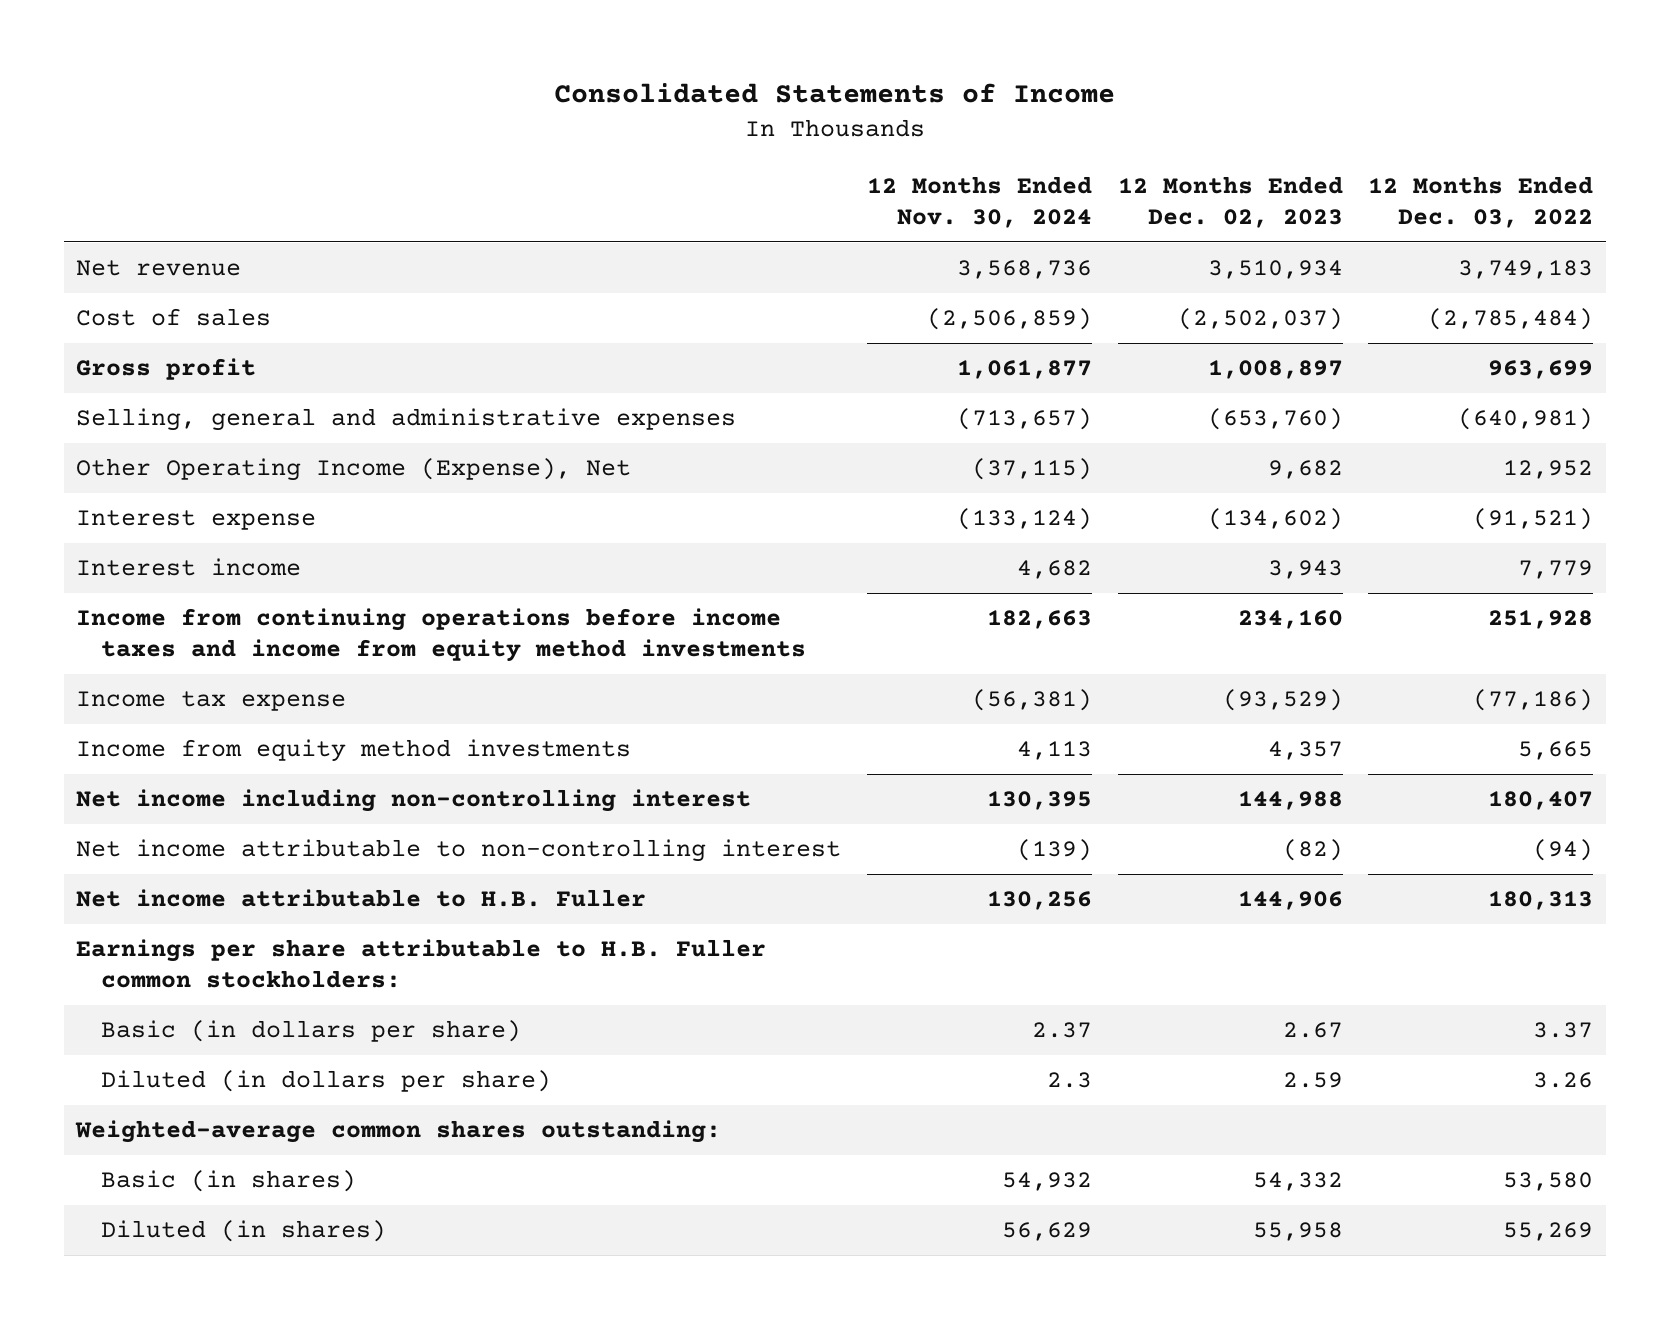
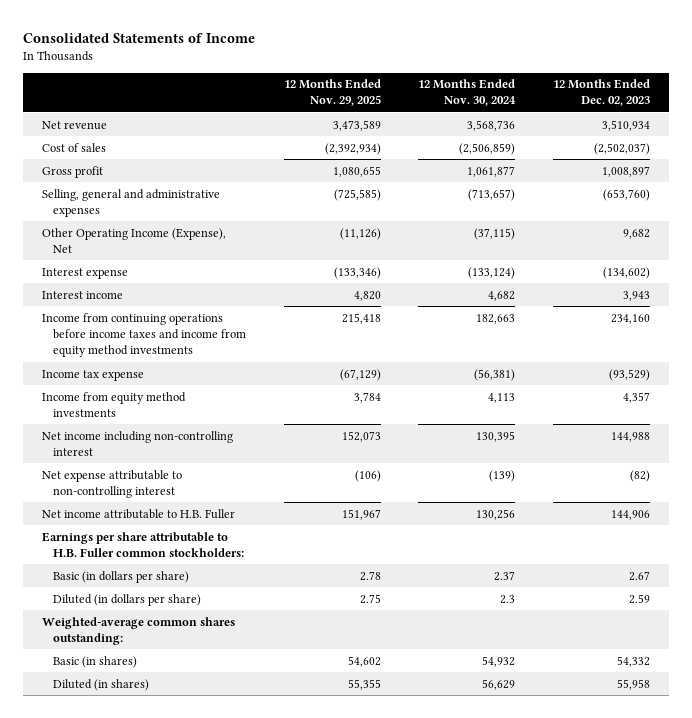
[1368,176,1594,229] 12 Months Ended Dec. 03, 2022 -> none
none -> [283,79,381,107] 12 Months Ended Nov. 29, 2025
[76,839,842,863] Net income attributable to non-controlling interest -> [41,469,182,498] Net expense attributable to non-controlling interest

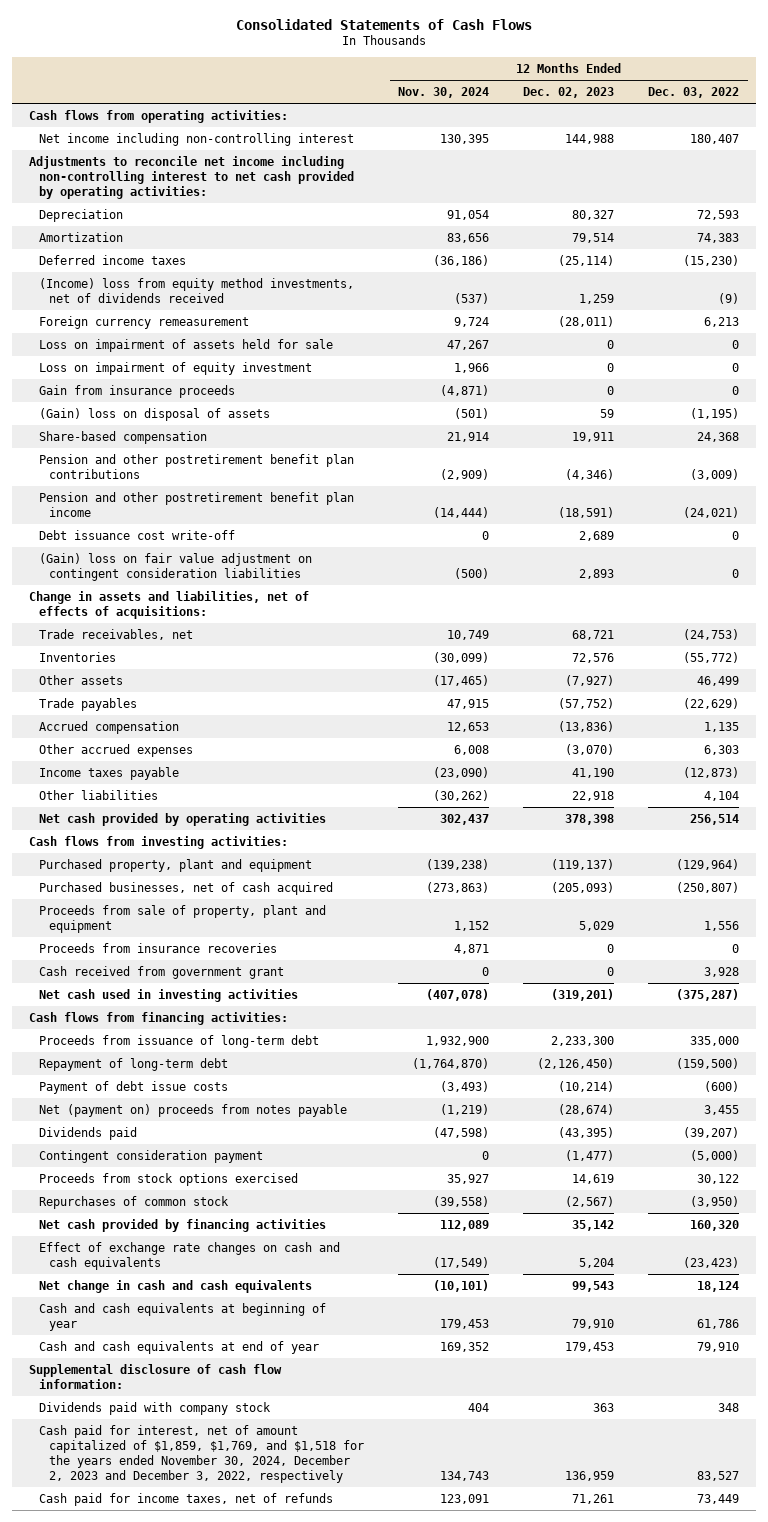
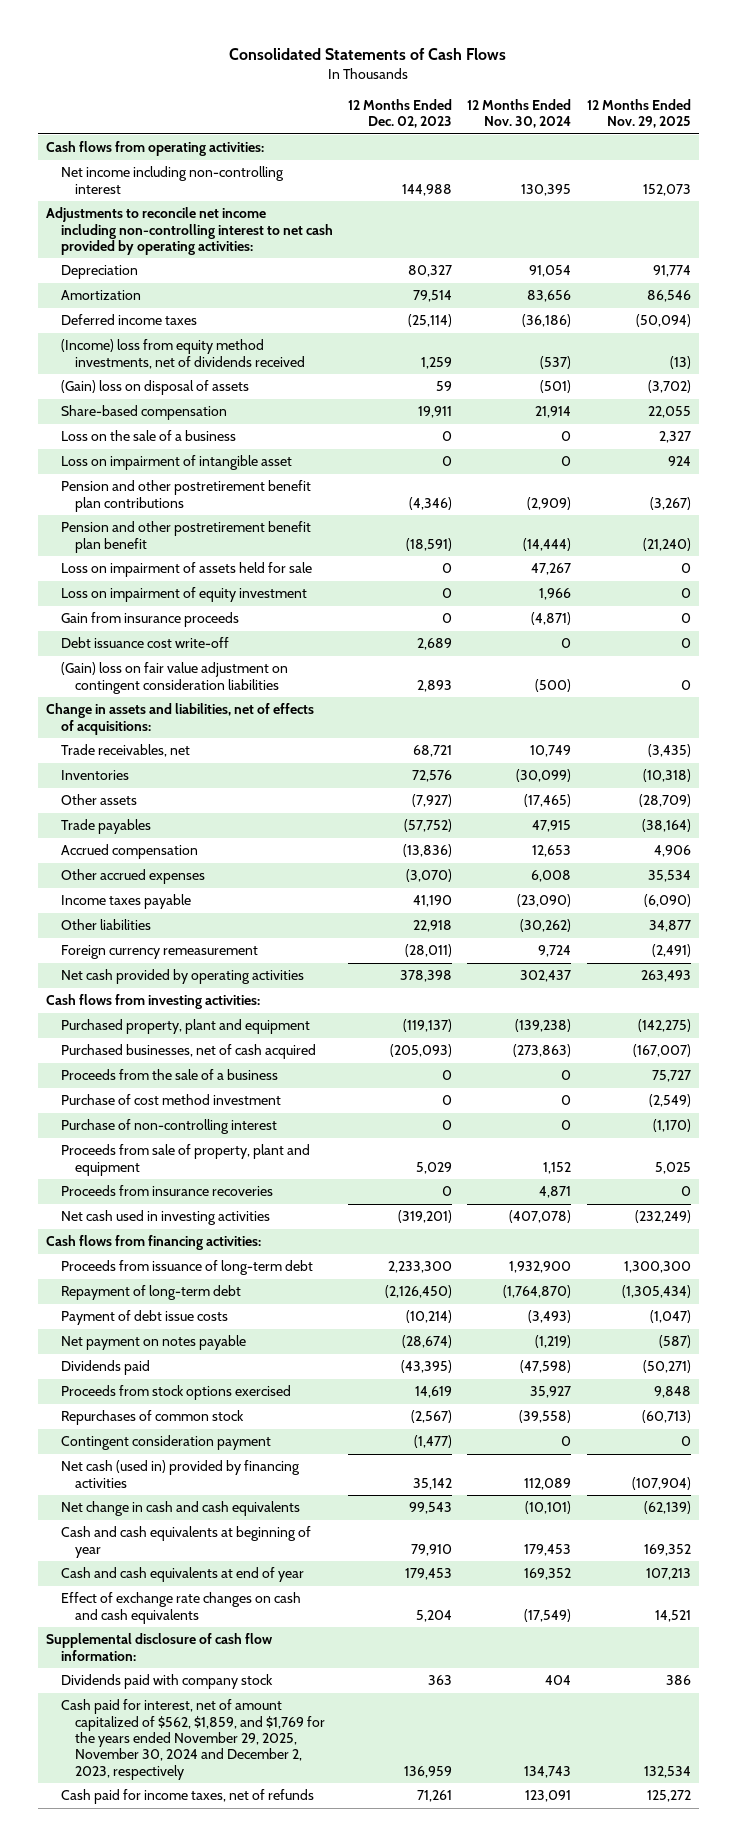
[648,86,740,98] Dec. 03, 2022 -> none
none -> [586,99,691,129] 12 Months Ended Nov. 29, 2025
none -> [60,430,236,442] Loss on the sale of a business
none -> [60,455,292,471] Loss on impairment of intangible asset
[38,491,354,517] Pension and other postretirement benefit plan income -> [60,521,311,553] Pension and other postretirement benefit plan benefit
[38,338,333,352] Loss on impairment of assets held for sale -> [60,562,312,578] Loss on impairment of assets held for sale
[38,361,312,375] Loss on impairment of equity investment -> [60,587,307,603] Loss on impairment of equity investment
[38,384,235,398] Gain from insurance proceeds -> [60,612,239,628] Gain from insurance proceeds
[38,315,249,329] Foreign currency remeasurement -> [60,945,258,960] Foreign currency remeasurement
none -> [60,1069,278,1081] Proceeds from the sale of a business
none -> [60,1094,281,1106] Purchase of cost method investment
none -> [60,1119,277,1135] Purchase of non-controlling interest
[38,965,284,979] Cash received from government grant -> none
[38,1103,347,1117] Net (payment on) proceeds from notes payable -> [60,1335,246,1351] Net payment on notes payable
[38,1149,263,1163] Contingent consideration payment -> [60,1435,271,1451] Contingent consideration payment
[38,1218,326,1232] Net cash provided by financing activities -> [60,1460,300,1488] Net cash (used in) provided by financing activities
[38,1241,340,1270] Effect of exchange rate changes on cash and cash equivalents -> [60,1592,301,1624] Effect of exchange rate changes on cash and cash equivalents
[38,1424,365,1484] Cash paid for interest, net of amount capitalized of $1,859, $1,769, and $1,518 for the years ended November 30, 2024, December 2, 2023 and December 3, 2022, respectively -> [60,1699,325,1780] Cash paid for interest, net of amount capitalized of $562, $1,859, and $1,769 for the years ended November 29, 2025, November 30, 2024 and December 2, 2023, respectively

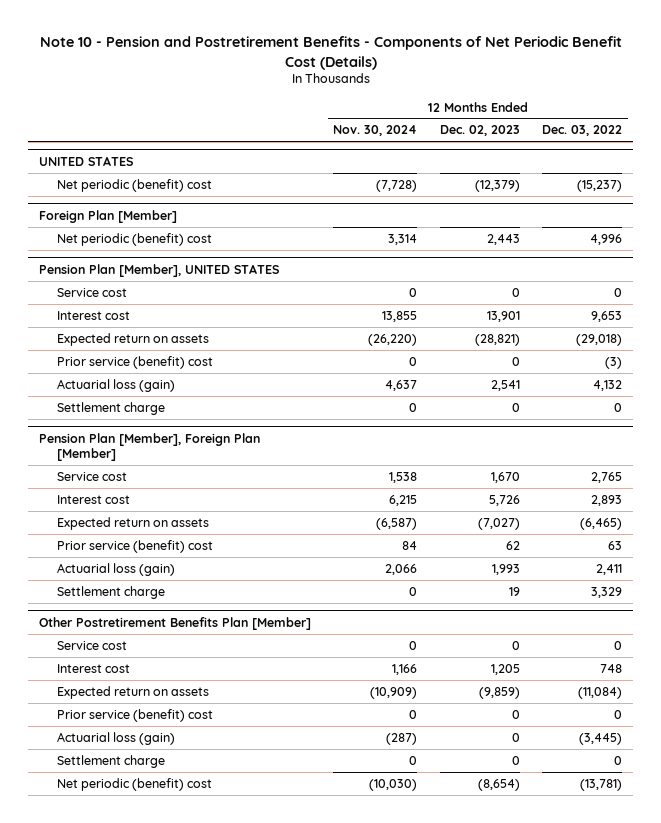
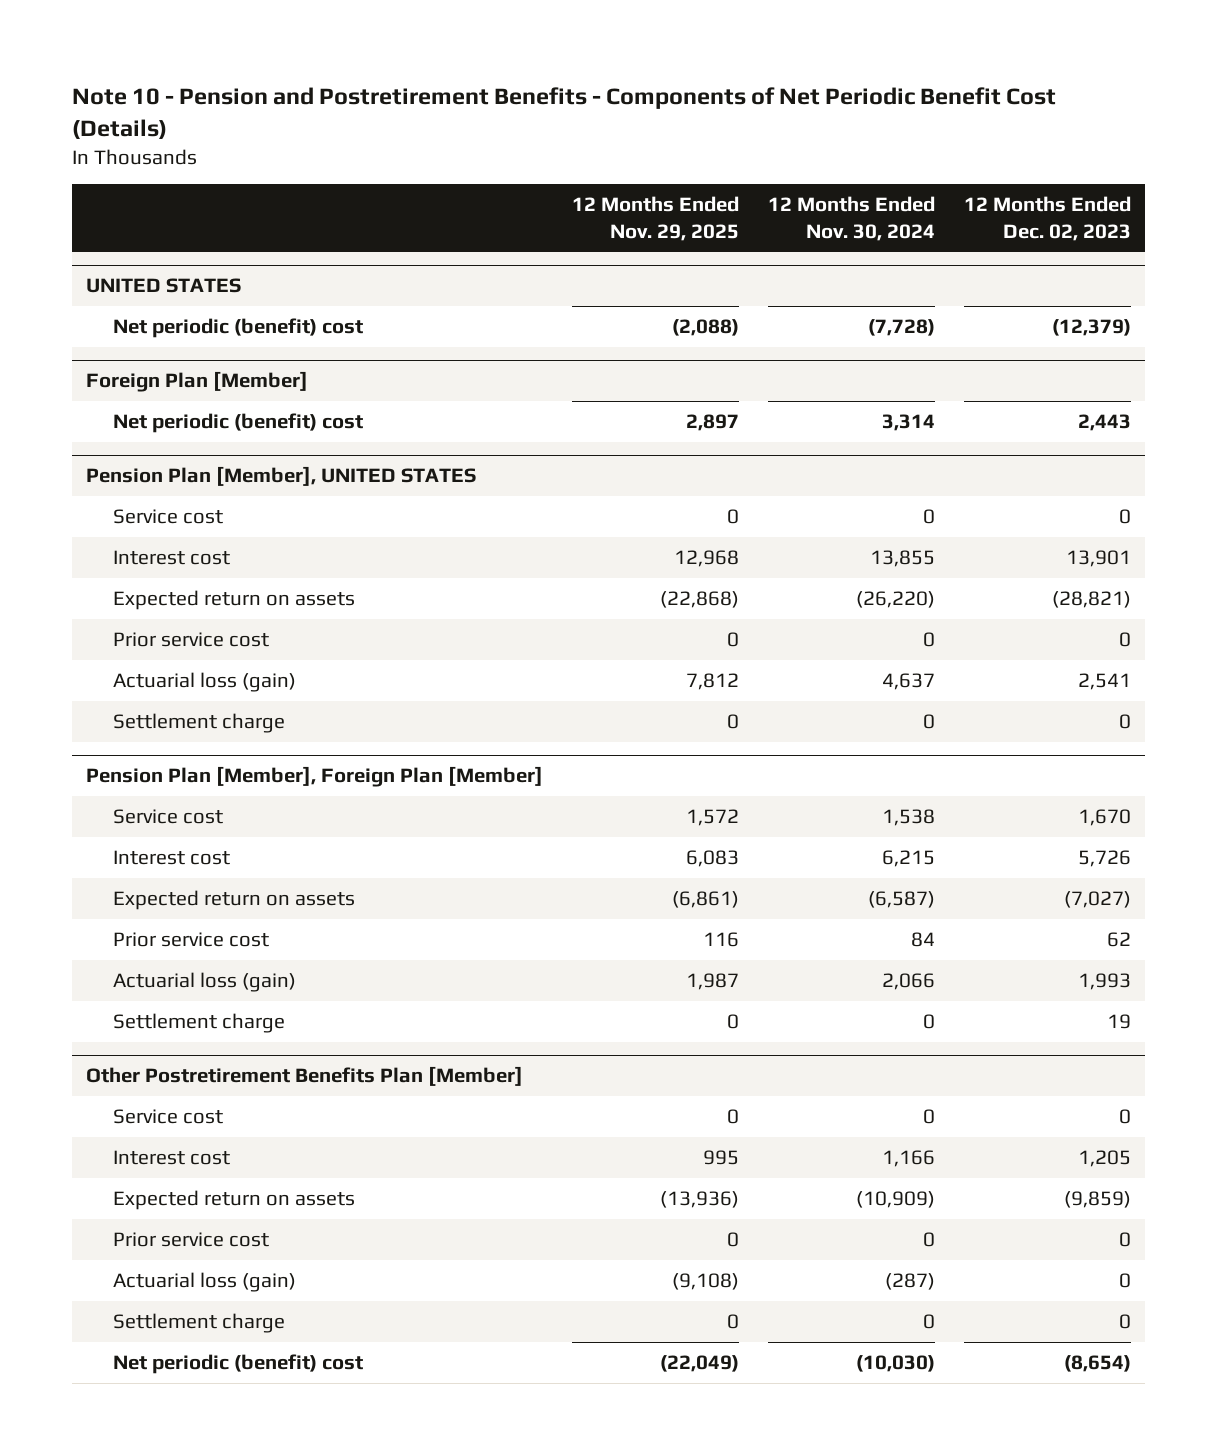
[541,125,622,137] Dec. 03, 2022 -> none
none -> [572,196,740,241] 12 Months Ended Nov. 29, 2025
[57,355,214,369] Prior service (benefit) cost -> [112,632,269,648] Prior service cost
[57,539,214,553] Prior service (benefit) cost -> [112,932,269,948] Prior service cost
[57,708,214,722] Prior service (benefit) cost -> [112,1232,269,1248] Prior service cost

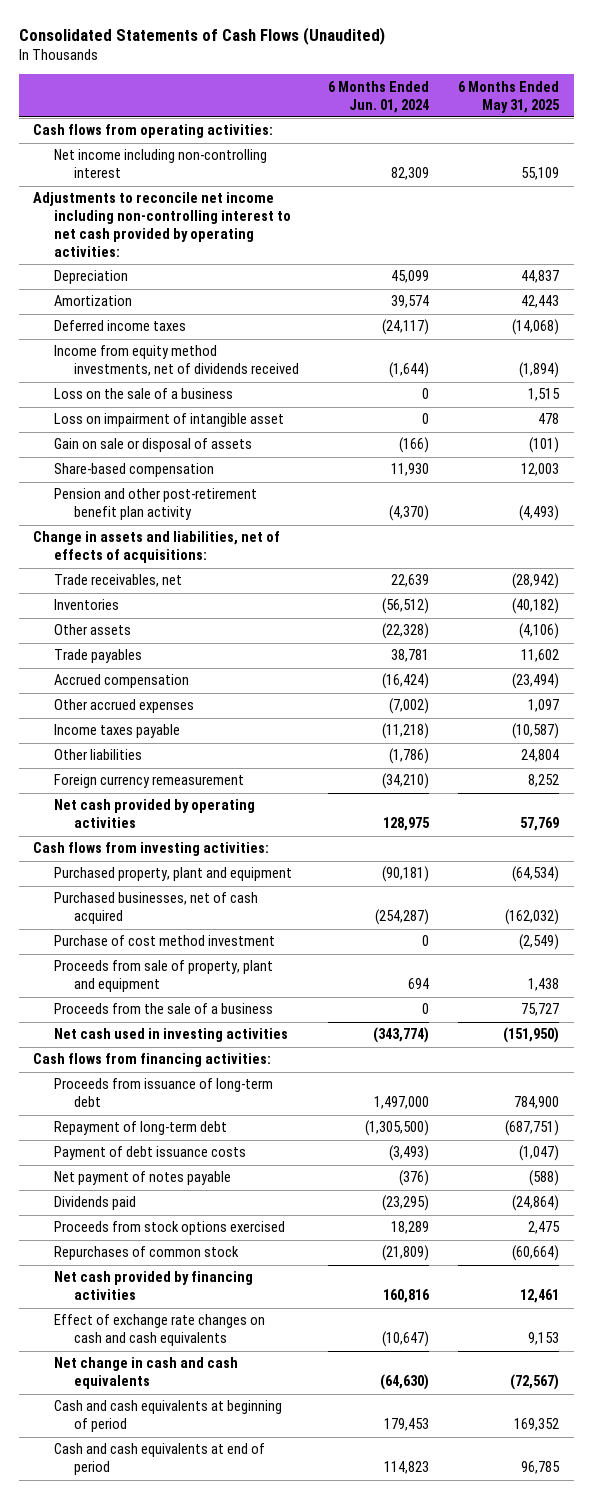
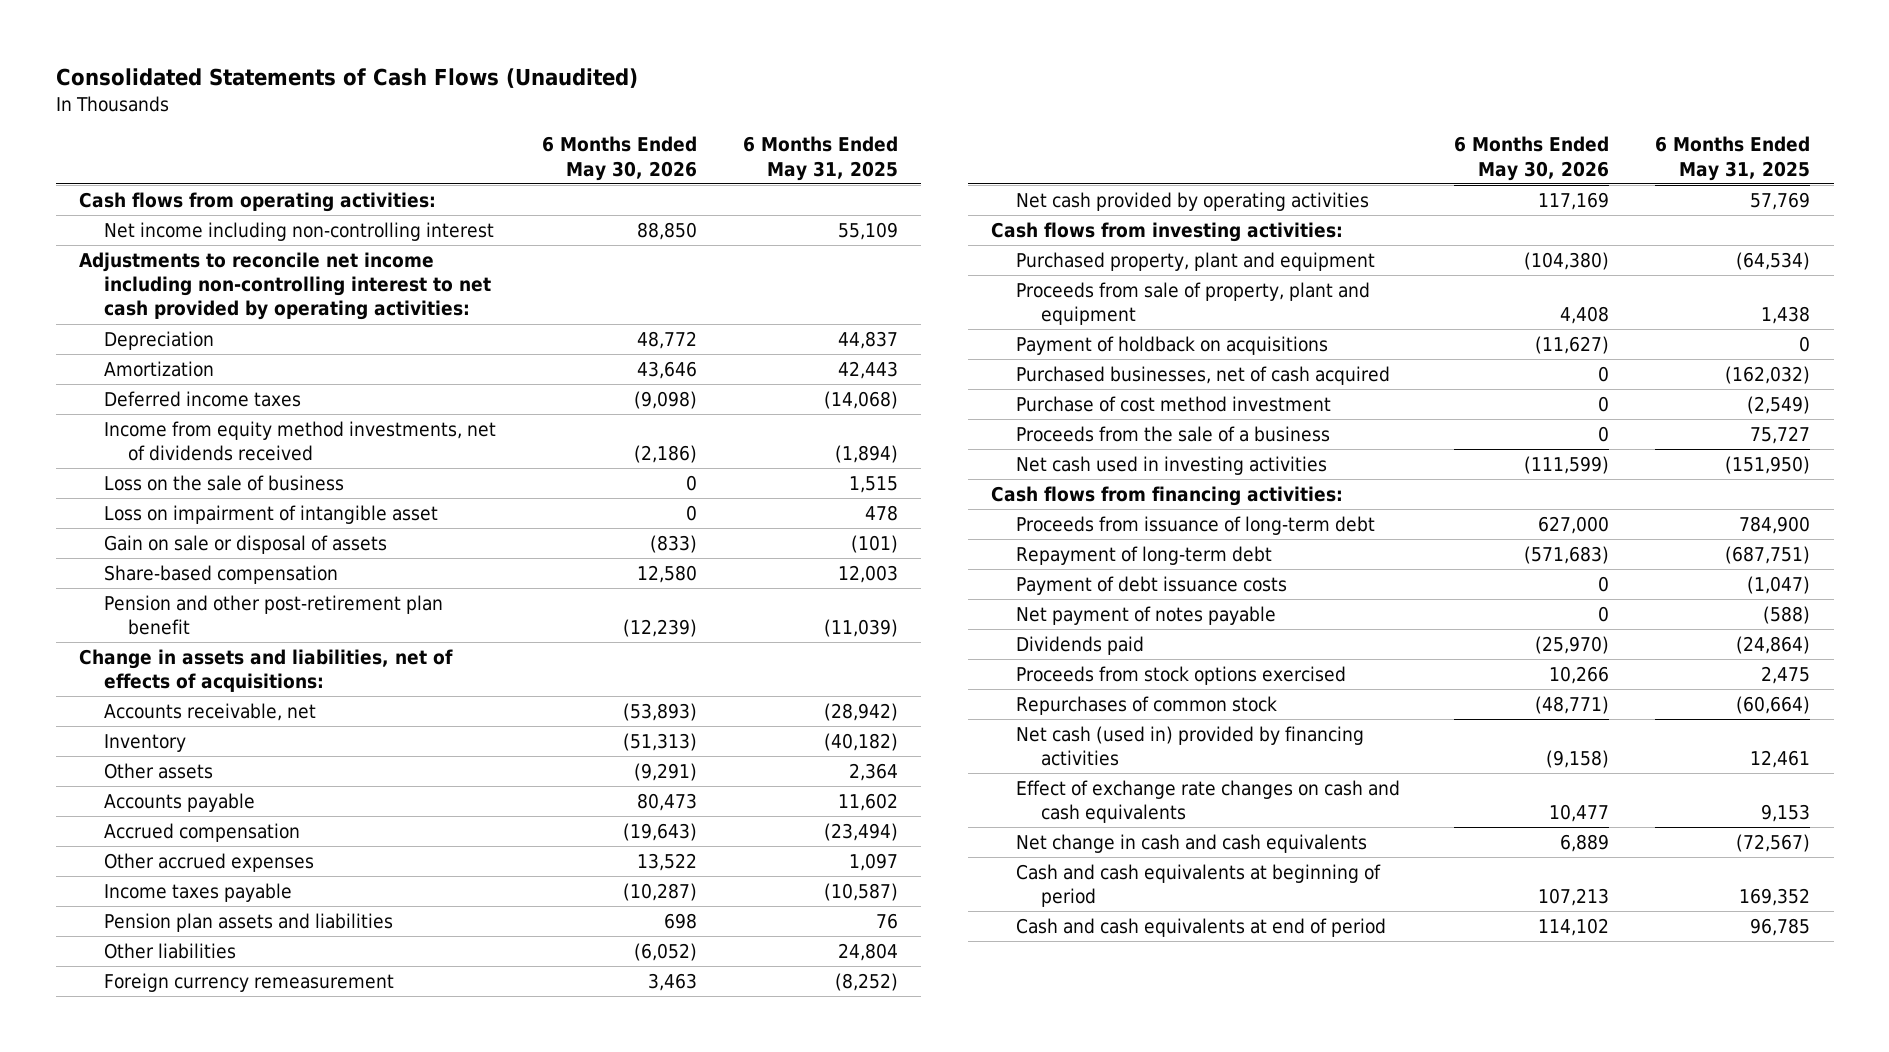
[328,80,430,113] 6 Months Ended Jun. 01, 2024 -> none
none -> [541,136,697,181] 6 Months Ended May 30, 2026
[53,388,233,400] Loss on the sale of a business -> [103,474,344,491] Loss on the sale of business
[53,488,257,521] Pension and other post-retirement benefit plan activity -> [103,594,443,636] Pension and other post-retirement plan benefit
[519,505,560,522] (4,493) -> [823,619,898,638] (11,039)
[53,574,182,588] Trade receivables, net -> [103,702,316,721] Accounts receivable, net
[53,599,119,611] Inventories -> [103,733,186,752] Inventory
[519,623,560,640] (4,106) -> [848,762,898,781] 2,364
[53,649,142,664] Trade payables -> [103,792,255,812] Accounts payable
none -> [103,912,393,932] Pension plan assets and liabilities
[528,774,560,788] 8,252 -> [834,972,898,991] (8,252)
[53,960,273,993] Proceeds from sale of property, plant and equipment -> [1016,281,1371,326] Proceeds from sale of property, plant and equipment
none -> [1016,335,1329,355] Payment of holdback on acquisitions
[53,1271,253,1301] Net cash provided by financing activities -> [1016,725,1365,767] Net cash (used in) provided by financing activities

